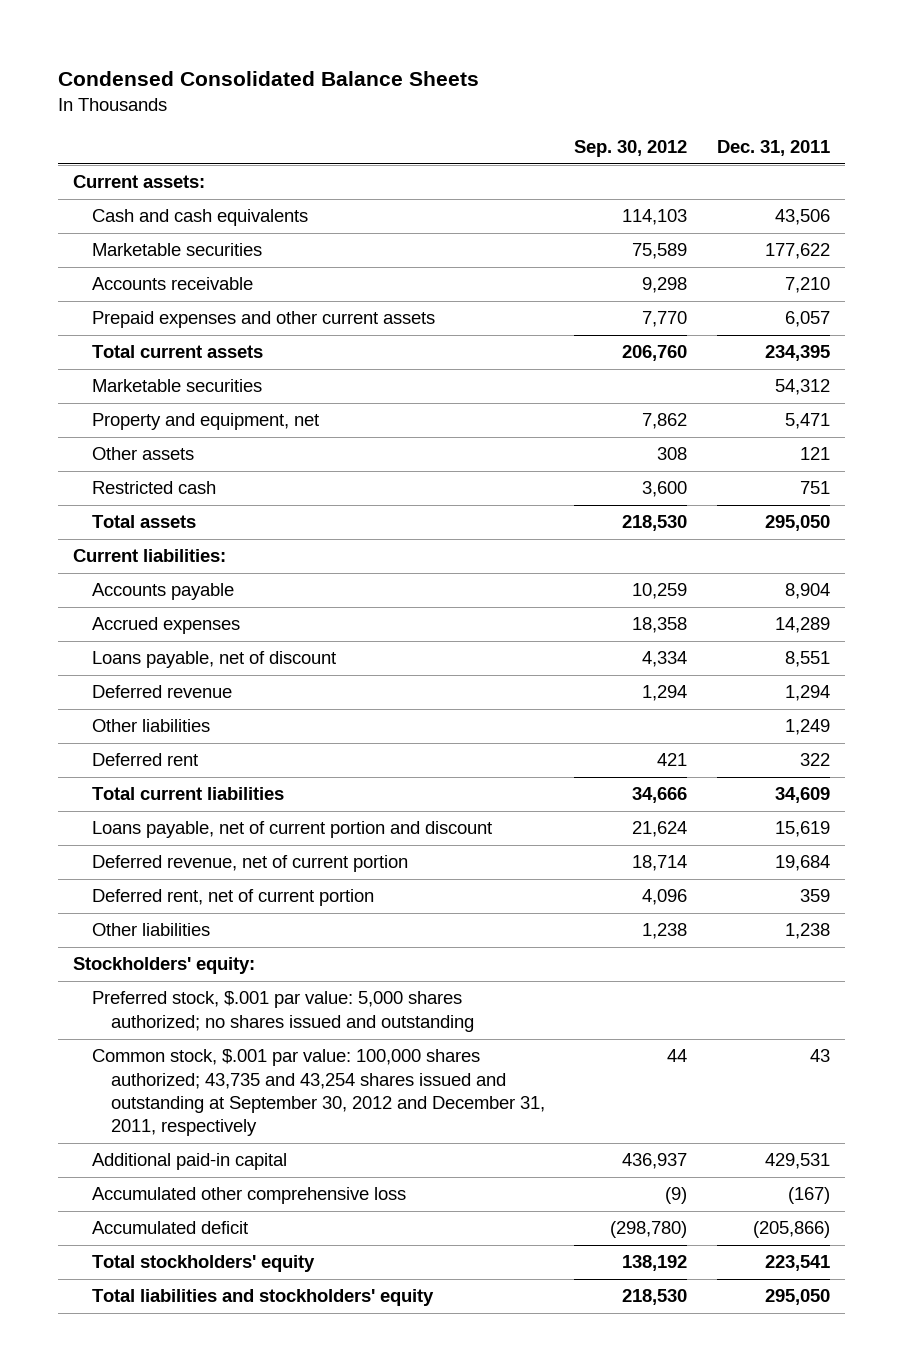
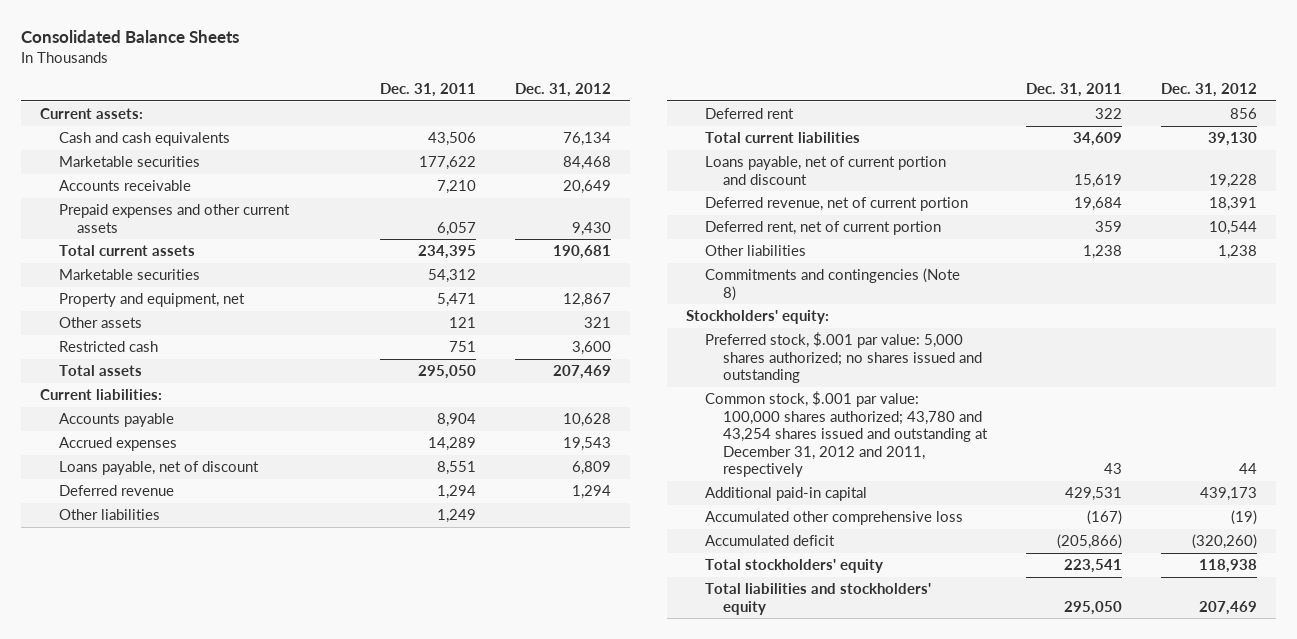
[57,71,479,87] Condensed Consolidated Balance Sheets -> [20,30,239,44] Consolidated Balance Sheets
[574,139,688,157] Sep. 30, 2012 -> none
none -> [514,83,611,98] Dec. 31, 2012
none -> [704,268,960,301] Commitments and contingencies (Note 8)
[91,1049,545,1136] Common stock, $.001 par value: 100,000 shares authorized; 43,735 and 43,254 shares issued and outstanding at September 30, 2012 and December 31, 2011, respectively -> [704,391,988,478] Common stock, $.001 par value: 100,000 shares authorized; 43,780 and 43,254 shares issued and outstanding at December 31, 2012 and 2011, respectively

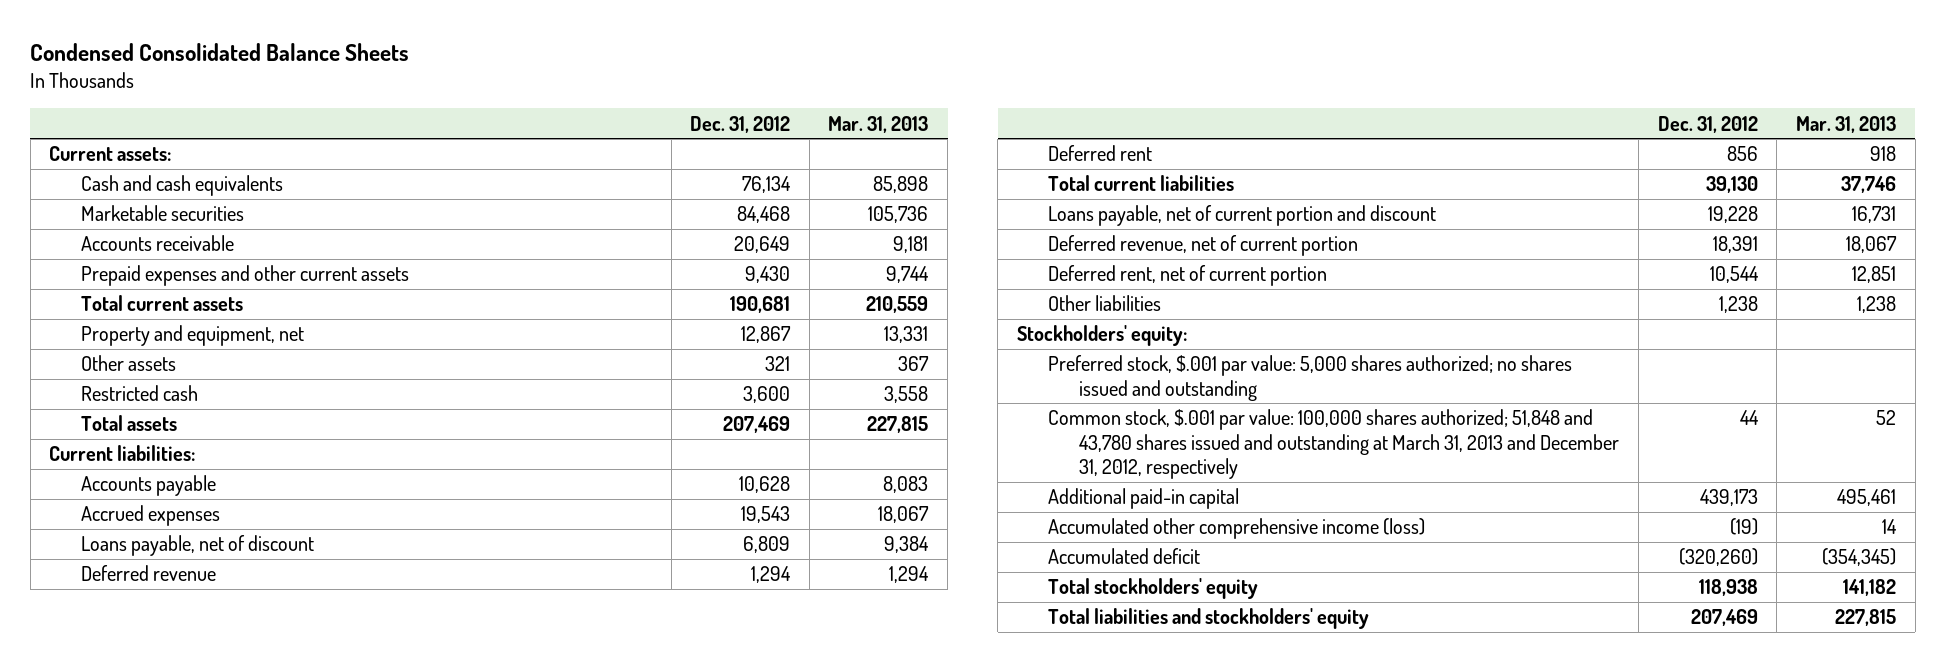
[20,30,239,44] Consolidated Balance Sheets -> [30,43,410,62] Condensed Consolidated Balance Sheets
[379,83,476,98] Dec. 31, 2011 -> none
none -> [828,115,929,133] Mar. 31, 2013
[58,269,200,281] Marketable securities -> none
[58,509,160,521] Other liabilities -> none
[704,268,960,301] Commitments and contingencies (Note 8) -> none
[704,391,988,478] Common stock, $.001 par value: 100,000 shares authorized; 43,780 and 43,254 shares issued and outstanding at December 31, 2012 and 2011, respectively -> [1048,409,1620,479] Common stock, $.001 par value: 100,000 shares authorized; 51,848 and 43,780 shares issued and outstanding at March 31, 2013 and December 31, 2012, respectively
[704,511,963,526] Accumulated other comprehensive loss -> [1048,518,1426,540] Accumulated other comprehensive income (loss)

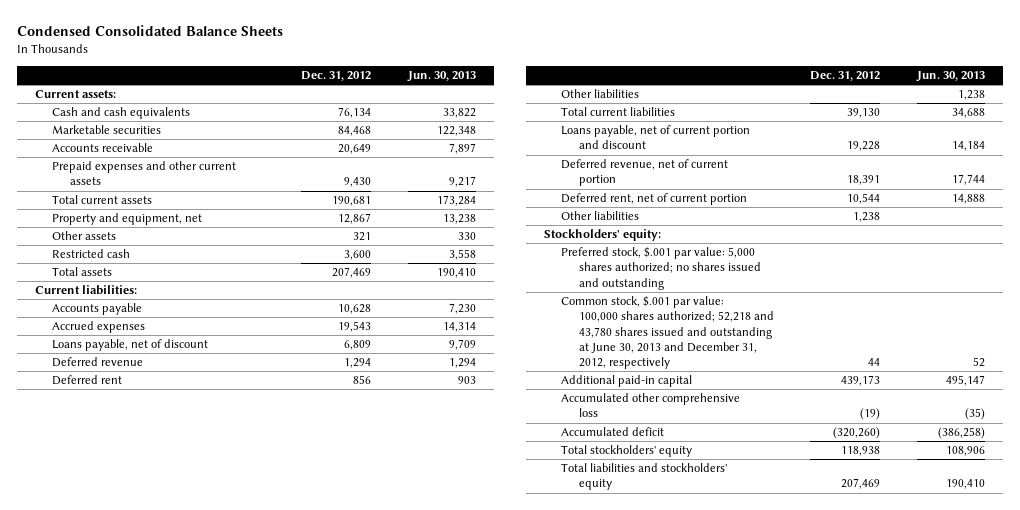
[828,115,929,133] Mar. 31, 2013 -> none
none -> [406,71,476,83] Jun. 30, 2013
none -> [561,89,640,99] Other liabilities
[1048,409,1620,479] Common stock, $.001 par value: 100,000 shares authorized; 51,848 and 43,780 shares issued and outstanding at March 31, 2013 and December 31, 2012, respectively -> [561,296,774,369] Common stock, $.001 par value: 100,000 shares authorized; 52,218 and 43,780 shares issued and outstanding at June 30, 2013 and December 31, 2012, respectively
[1048,518,1426,540] Accumulated other comprehensive income (loss) -> [561,393,741,418] Accumulated other comprehensive loss

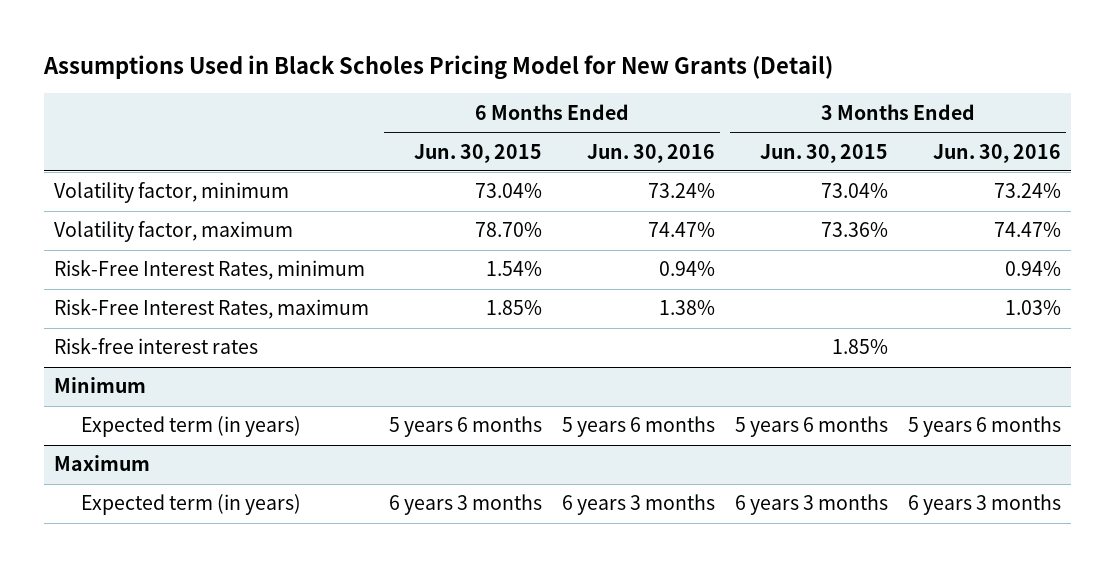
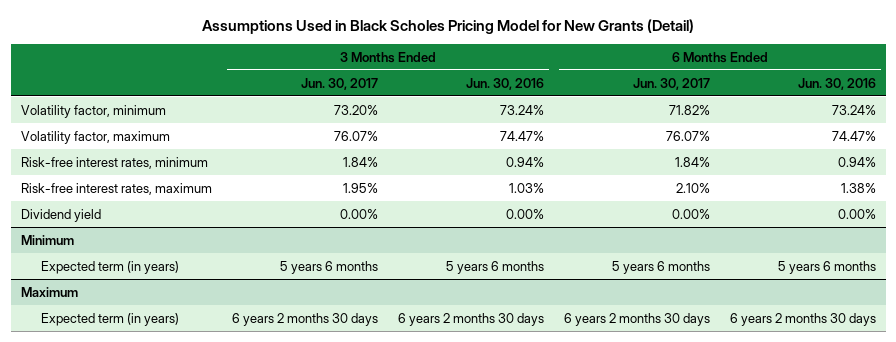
[414,143,543,163] Jun. 30, 2015 -> none
[760,143,889,163] Jun. 30, 2015 -> none
none -> [300,77,378,90] Jun. 30, 2017
none -> [632,77,710,90] Jun. 30, 2017
[54,338,259,355] Risk-free interest rates -> none
[54,260,366,281] Risk-Free Interest Rates, minimum -> [20,156,208,169] Risk-free interest rates, minimum
[54,299,370,320] Risk-Free Interest Rates, maximum -> [20,182,212,195] Risk-free interest rates, maximum
none -> [20,208,101,222] Dividend yield
[562,494,716,516] 6 years 3 months -> [729,312,876,326] 6 years 2 months 30 days
[908,494,1062,516] 6 years 3 months -> [397,312,544,326] 6 years 2 months 30 days

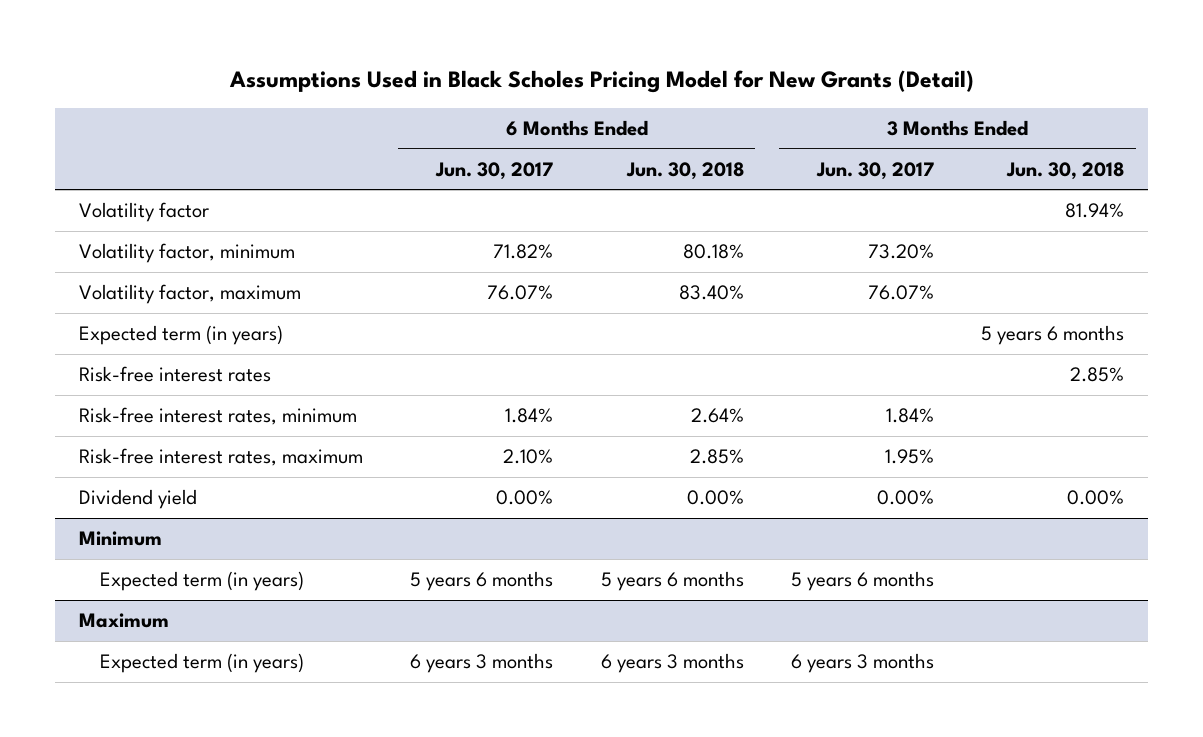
[465,77,544,90] Jun. 30, 2016 -> none
[797,77,876,90] Jun. 30, 2016 -> none
none -> [625,161,744,180] Jun. 30, 2018
none -> [1006,161,1125,180] Jun. 30, 2018
none -> [78,202,209,223] Volatility factor
none -> [78,325,283,346] Expected term (in years)
none -> [78,366,271,383] Risk-free interest rates
[231,312,378,326] 6 years 2 months 30 days -> [790,653,934,674] 6 years 3 months
[563,312,710,326] 6 years 2 months 30 days -> [410,653,554,674] 6 years 3 months

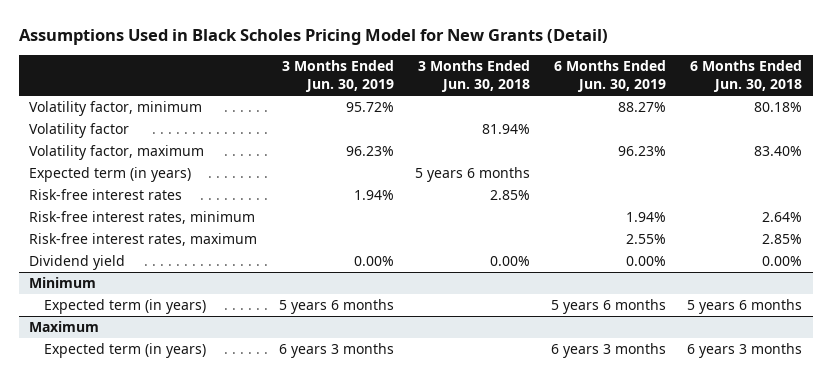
[435,161,554,180] Jun. 30, 2017 -> none
[815,161,934,180] Jun. 30, 2017 -> none
none -> [281,60,394,93] 3 Months Ended Jun. 30, 2019
none -> [554,60,667,93] 6 Months Ended Jun. 30, 2019
[78,202,209,223] Volatility factor -> [29,123,130,139] Volatility factor

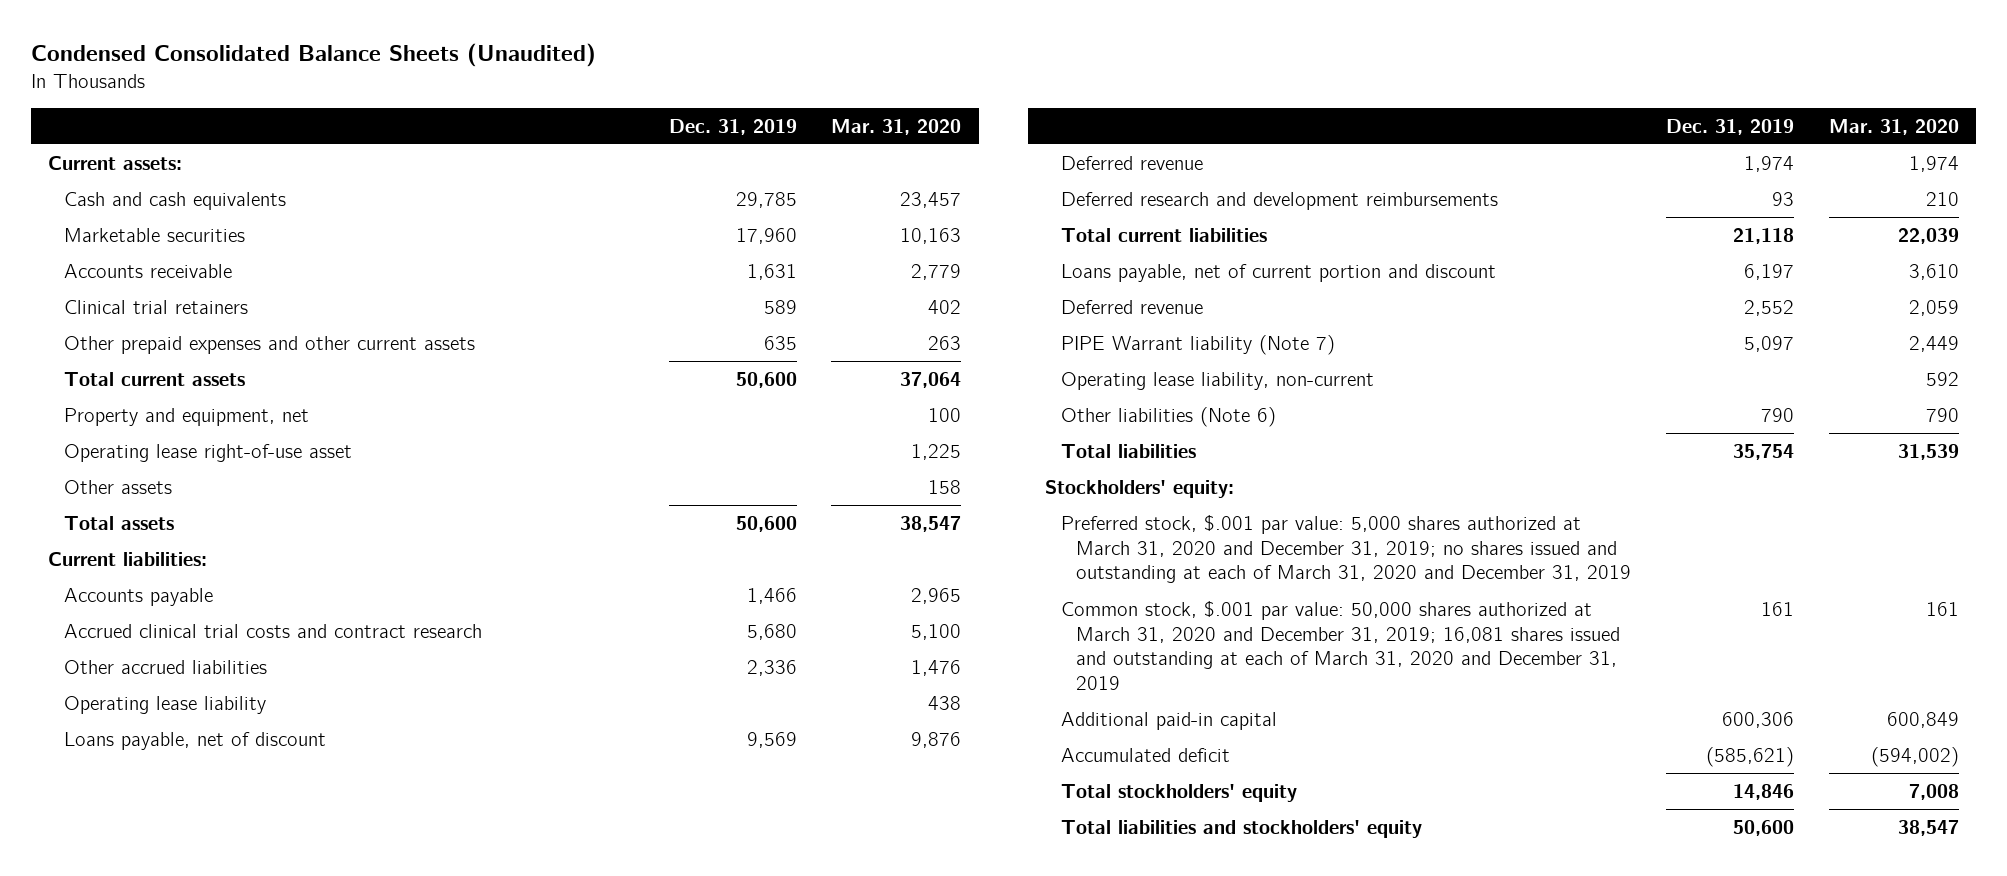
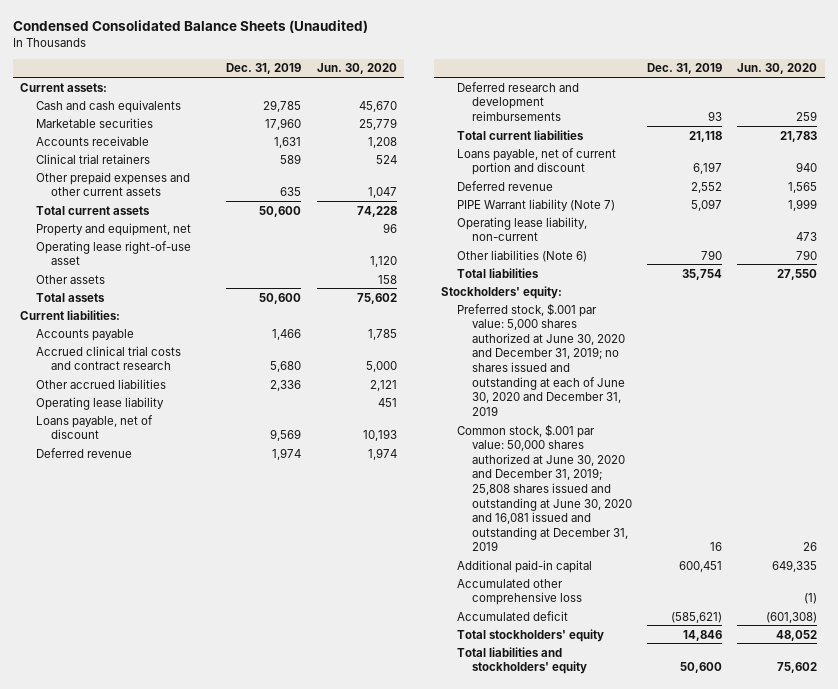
[831,118,962,135] Mar. 31, 2020 -> none
none -> [316,63,397,75] Jun. 30, 2020
[1060,514,1632,584] Preferred stock, $.001 par value: 5,000 shares authorized at March 31, 2020 and December 31, 2019; no shares issued and outstanding at each of March 31, 2020 and December 31, 2019 -> [456,302,626,416] Preferred stock, $.001 par value: 5,000 shares authorized at June 30, 2020 and December 31, 2019; no shares issued and outstanding at each of June 30, 2020 and December 31, 2019
[1060,600,1621,691] Common stock, $.001 par value: 50,000 shares authorized at March 31, 2020 and December 31, 2019; 16,081 shares issued and outstanding at each of March 31, 2020 and December 31, 2019 -> [456,423,633,552] Common stock, $.001 par value: 50,000 shares authorized at June 30, 2020 and December 31, 2019; 25,808 shares issued and outstanding at June 30, 2020 and 16,081 issued and outstanding at December 31, 2019
[1760,601,1794,616] 161 -> [710,542,723,552] 16
[1721,711,1794,728] 600,306 -> [679,560,723,572] 600,451
none -> [456,578,583,606] Accumulated other comprehensive loss

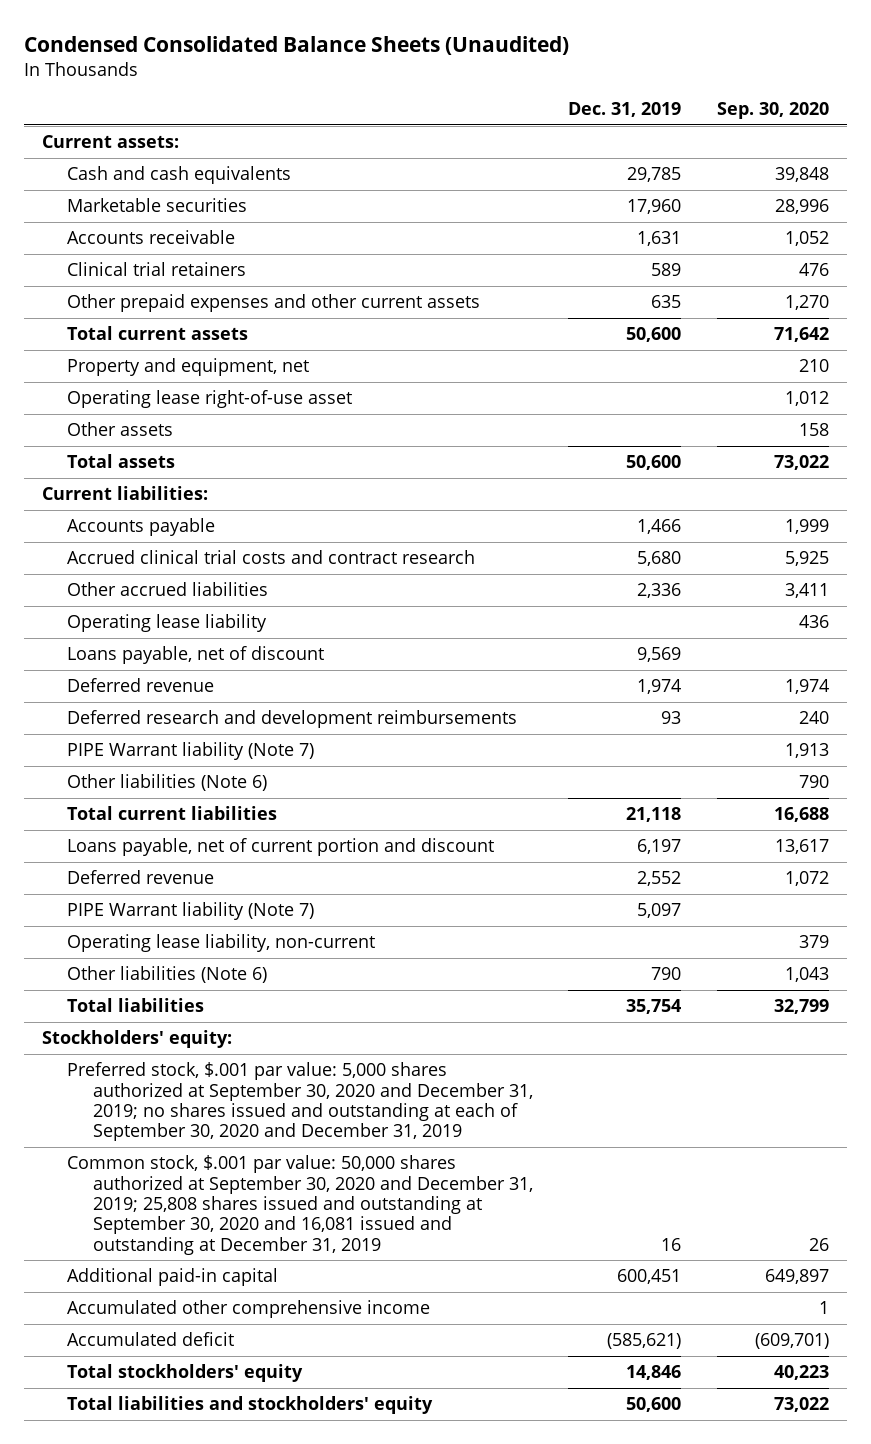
[316,63,397,75] Jun. 30, 2020 -> none
none -> [716,102,829,120] Sep. 30, 2020
none -> [67,742,315,761] PIPE Warrant liability (Note 7)
none -> [67,774,268,792] Other liabilities (Note 6)
[456,302,626,416] Preferred stock, $.001 par value: 5,000 shares authorized at June 30, 2020 and December 31, 2019; no shares issued and outstanding at each of June 30, 2020 and December 31, 2019 -> [67,1062,533,1142] Preferred stock, $.001 par value: 5,000 shares authorized at September 30, 2020 and December 31, 2019; no shares issued and outstanding at each of September 30, 2020 and December 31, 2019
[456,423,633,552] Common stock, $.001 par value: 50,000 shares authorized at June 30, 2020 and December 31, 2019; 25,808 shares issued and outstanding at June 30, 2020 and 16,081 issued and outstanding at December 31, 2019 -> [67,1155,533,1255] Common stock, $.001 par value: 50,000 shares authorized at September 30, 2020 and December 31, 2019; 25,808 shares issued and outstanding at September 30, 2020 and 16,081 issued and outstanding at December 31, 2019
[456,578,583,606] Accumulated other comprehensive loss -> [67,1300,431,1319] Accumulated other comprehensive income

